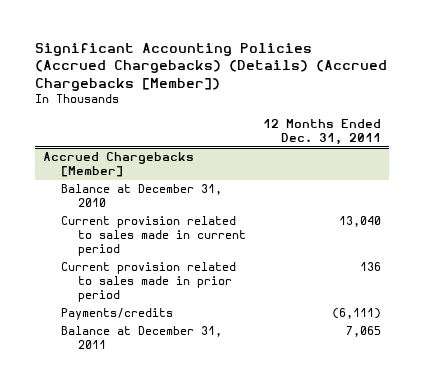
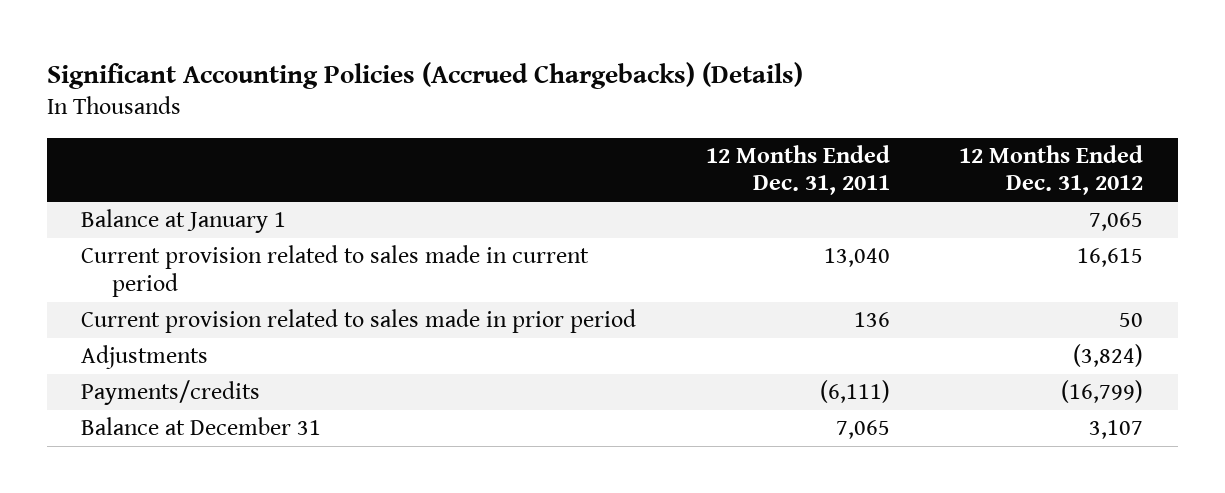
[35,42,388,92] Significant Accounting Policies (Accrued Chargebacks) (Details) (Accrued Chargebacks [Member]) -> [46,61,803,89] Significant Accounting Policies (Accrued Chargebacks) (Details)
none -> [959,144,1144,196] 12 Months Ended Dec. 31, 2012
[43,152,195,178] Accrued Chargebacks [Member] -> none
[60,184,222,208] Balance at December 31, 2010 -> [81,209,287,234] Balance at January 1
none -> [81,345,209,370] Adjustments
[60,326,222,350] Balance at December 31, 2011 -> [81,417,322,436] Balance at December 31

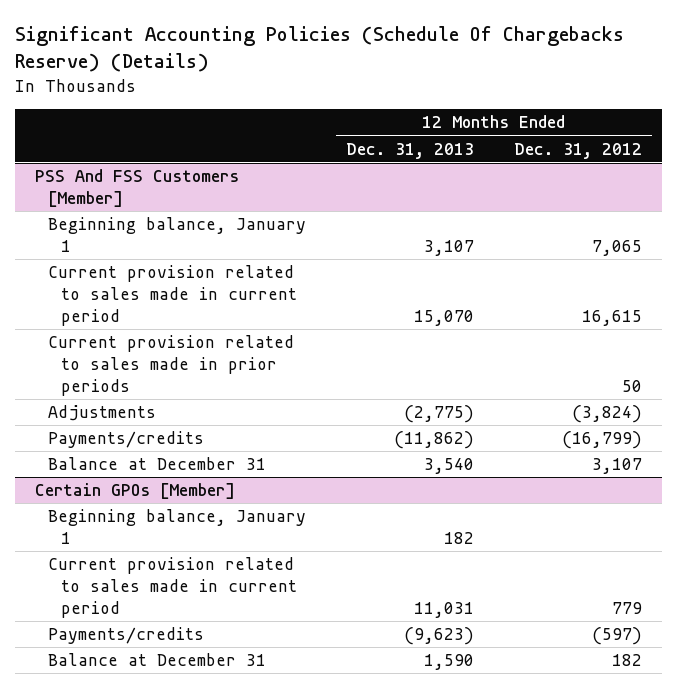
[46,61,803,89] Significant Accounting Policies (Accrued Chargebacks) (Details) -> [14,26,624,73] Significant Accounting Policies (Schedule Of Chargebacks Reserve) (Details)
[705,144,890,196] 12 Months Ended Dec. 31, 2011 -> none
none -> [345,142,474,159] Dec. 31, 2013
none -> [34,169,239,208] PSS And FSS Customers [Member]
[81,209,287,234] Balance at January 1 -> [47,217,306,253] Beginning balance, January 1
[81,309,637,334] Current provision related to sales made in prior period -> [47,335,294,397] Current provision related to sales made in prior periods
none -> [34,483,235,500] Certain GPOs [Member]
none -> [47,509,306,545] Beginning balance, January 1
none -> [47,557,298,619] Current provision related to sales made in current period
none -> [47,627,204,645] Payments/credits
none -> [47,653,266,667] Balance at December 31

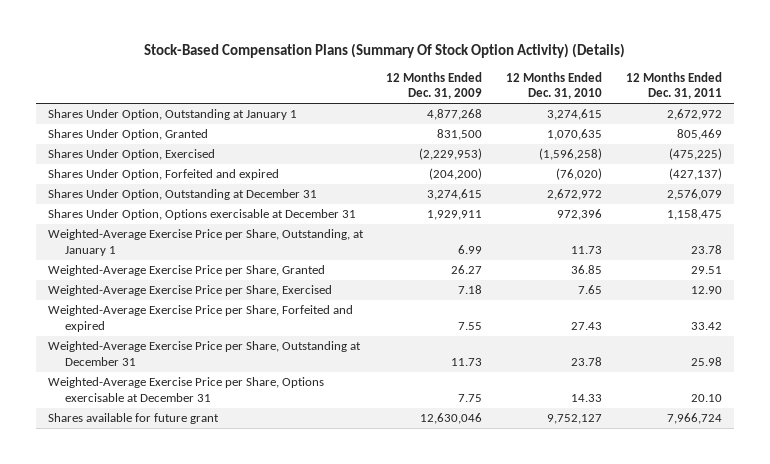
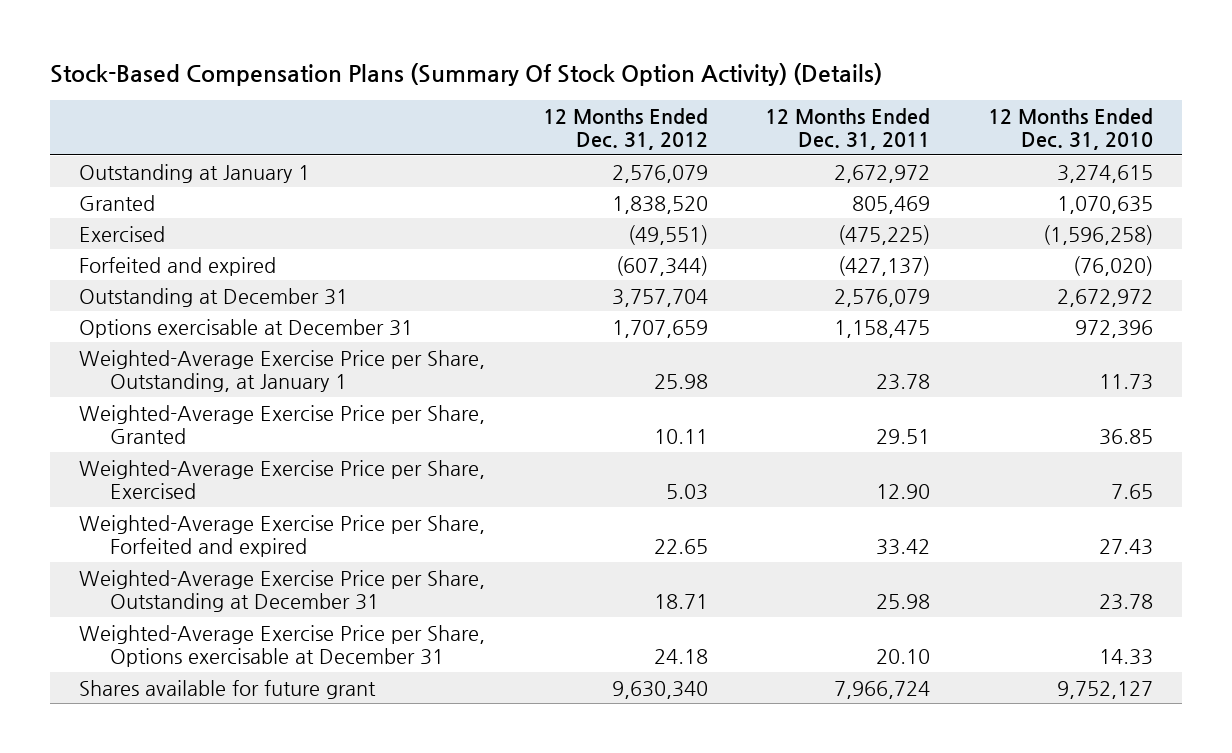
[386,71,483,100] 12 Months Ended Dec. 31, 2009 -> none
none -> [542,107,708,151] 12 Months Ended Dec. 31, 2012
[47,109,297,121] Shares Under Option, Outstanding at January 1 -> [78,163,310,183] Outstanding at January 1
[47,129,208,141] Shares Under Option, Granted -> [78,194,155,211] Granted
[47,149,215,161] Shares Under Option, Exercised -> [78,225,165,242] Exercised
[47,169,279,181] Shares Under Option, Forfeited and expired -> [78,256,276,276] Forfeited and expired
[47,189,317,201] Shares Under Option, Outstanding at December 31 -> [78,287,348,307] Outstanding at December 31
[47,209,356,221] Shares Under Option, Options exercisable at December 31 -> [78,318,413,338] Options exercisable at December 31

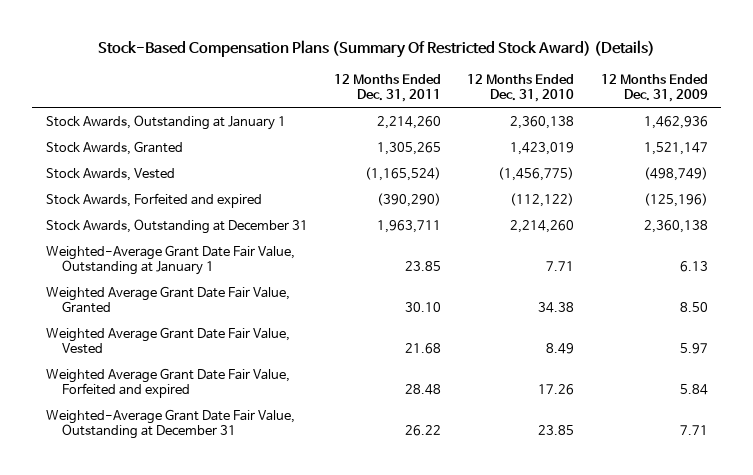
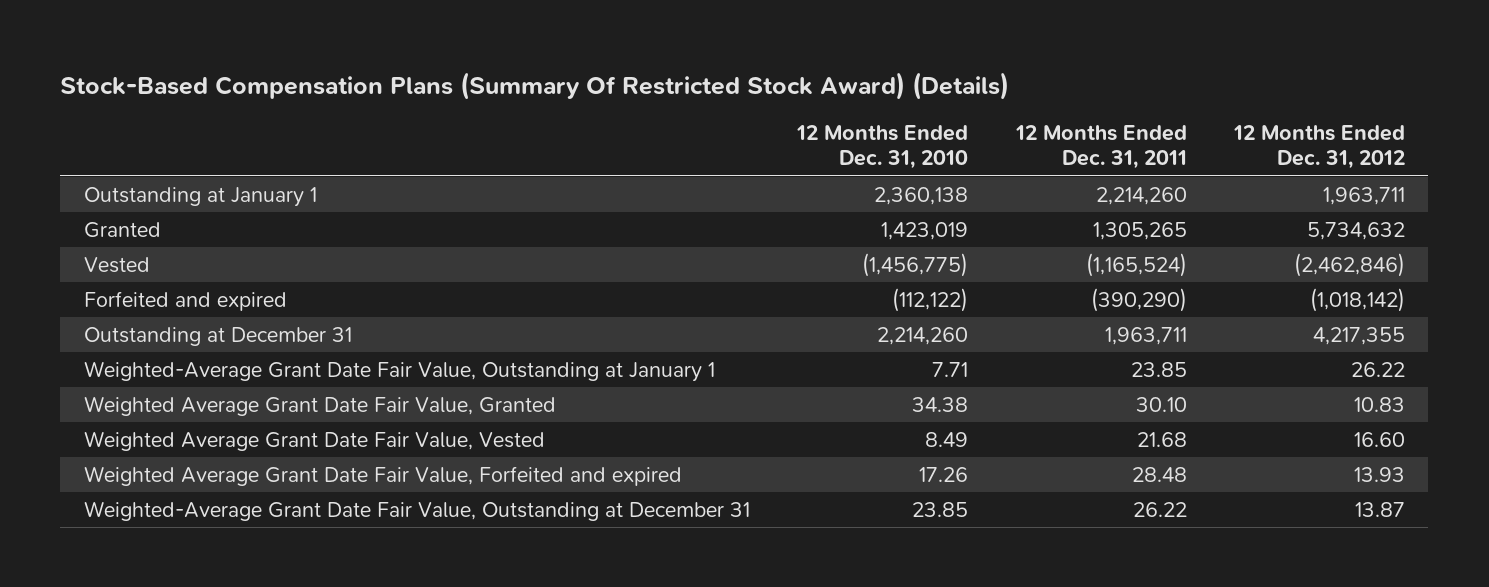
[600,73,708,103] 12 Months Ended Dec. 31, 2009 -> none
none -> [1232,125,1405,170] 12 Months Ended Dec. 31, 2012
[45,114,286,130] Stock Awards, Outstanding at January 1 -> [83,186,317,207] Outstanding at January 1
[45,140,183,155] Stock Awards, Granted -> [83,221,161,238] Granted
[45,167,175,181] Stock Awards, Vested -> [83,256,150,273] Vested
[45,192,262,208] Stock Awards, Forfeited and expired -> [83,290,287,311] Forfeited and expired
[45,218,308,234] Stock Awards, Outstanding at December 31 -> [83,326,352,346] Outstanding at December 31

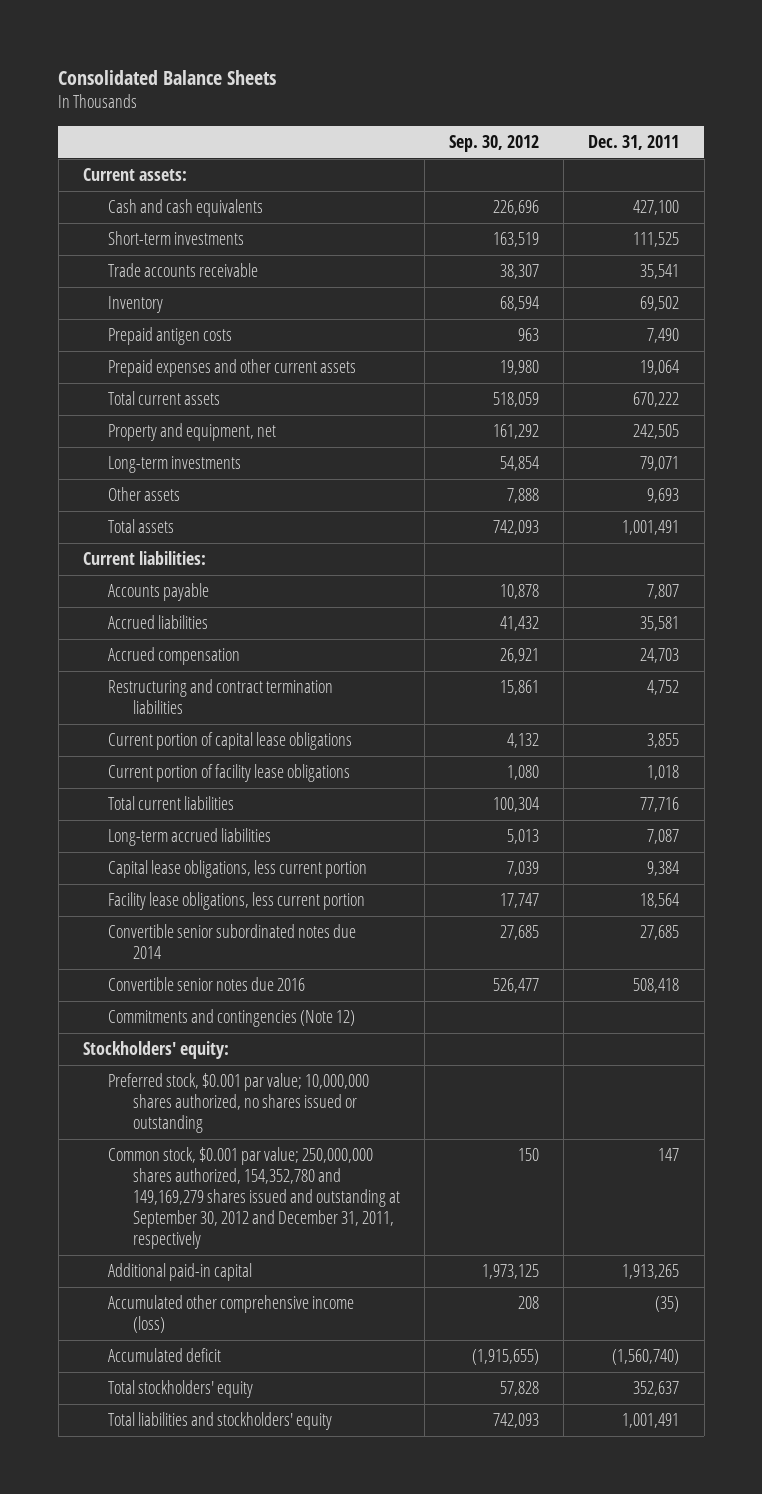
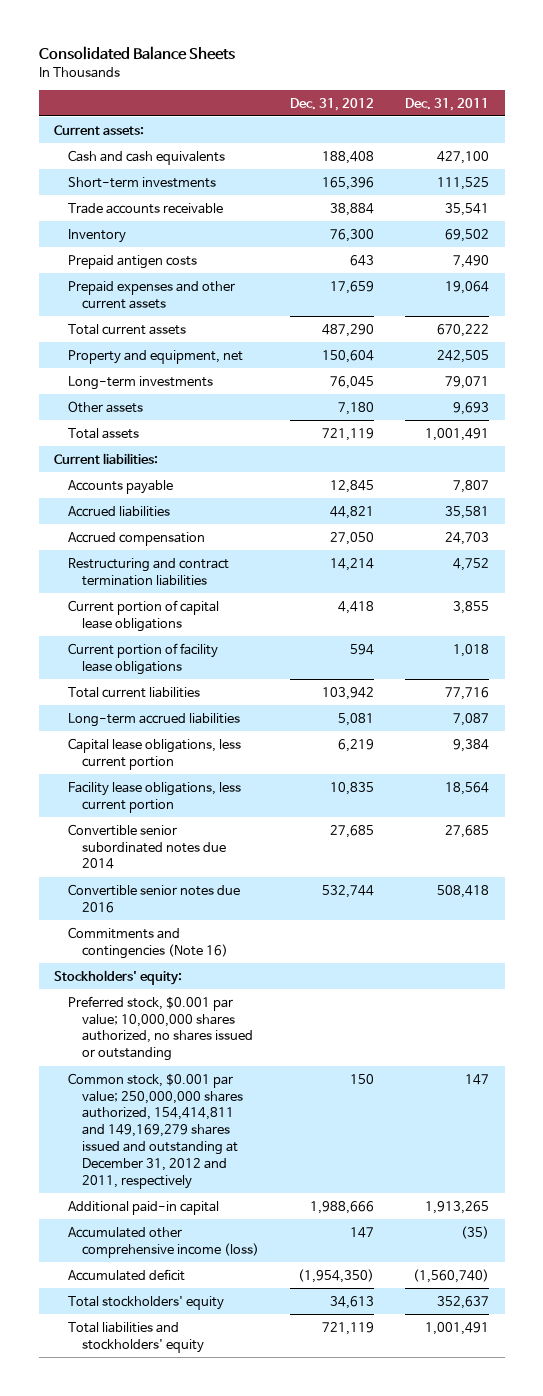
[449,134,540,152] Sep. 30, 2012 -> none
none -> [289,97,374,111] Dec. 31, 2012
[107,1009,355,1028] Commitments and contingencies (Note 12) -> [67,926,228,959] Commitments and contingencies (Note 16)
[107,1147,400,1250] Common stock, $0.001 par value; 250,000,000 shares authorized, 154,352,780 and 149,169,279 shares issued and outstanding at September 30, 2012 and December 31, 2011, respectively -> [67,1072,243,1190] Common stock, $0.001 par value; 250,000,000 shares authorized, 154,414,811 and 149,169,279 shares issued and outstanding at December 31, 2012 and 2011, respectively

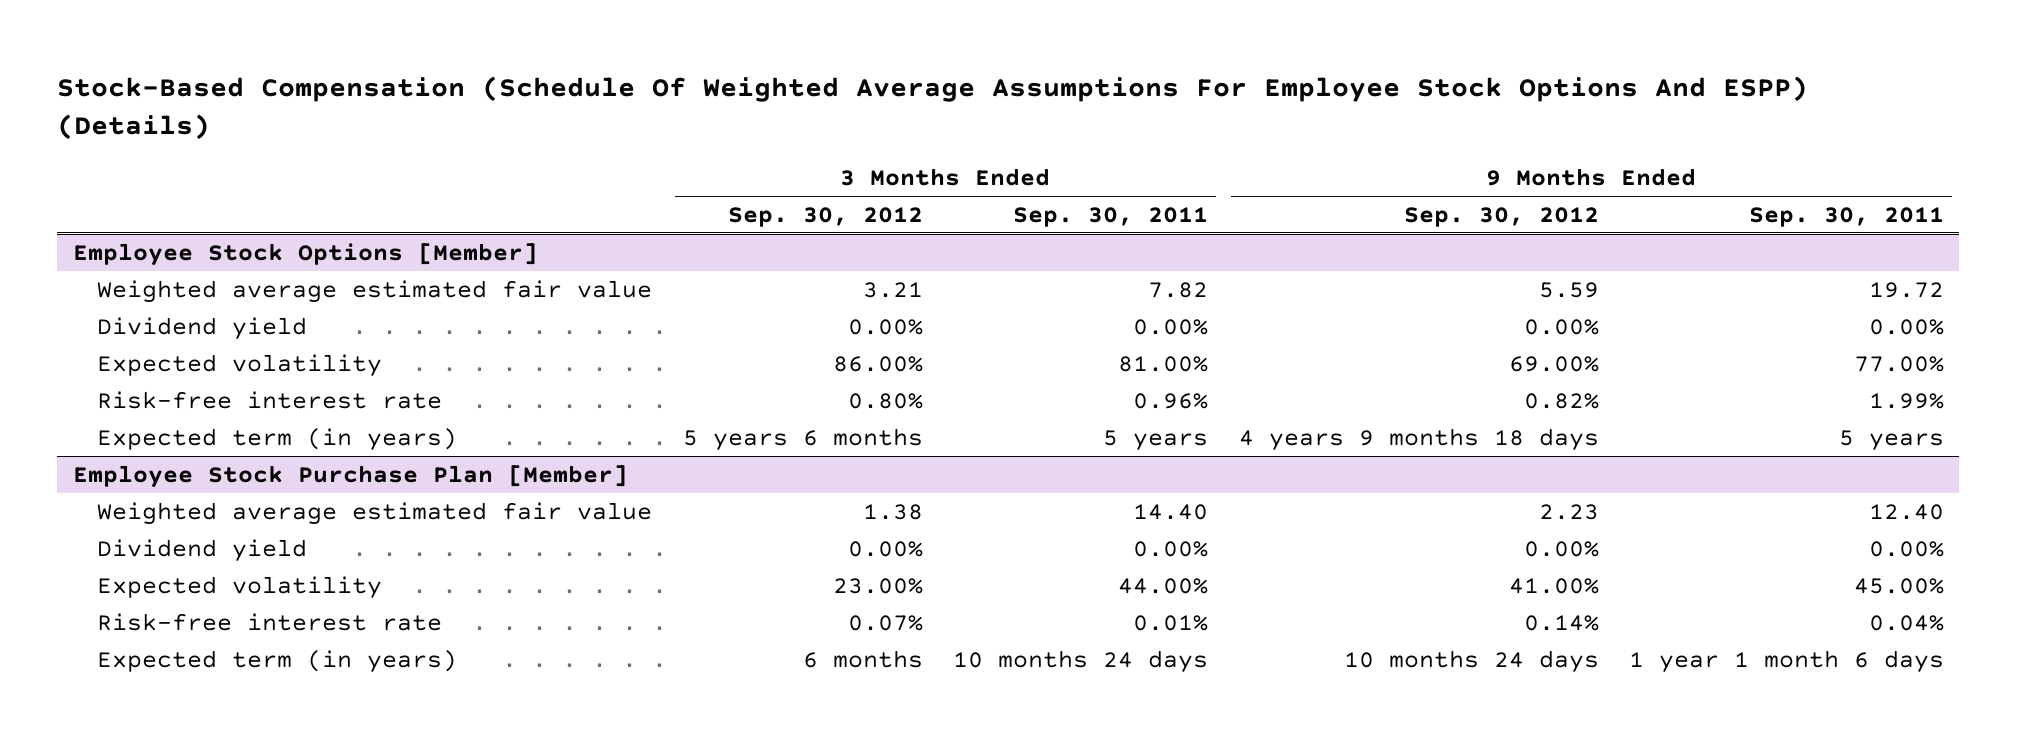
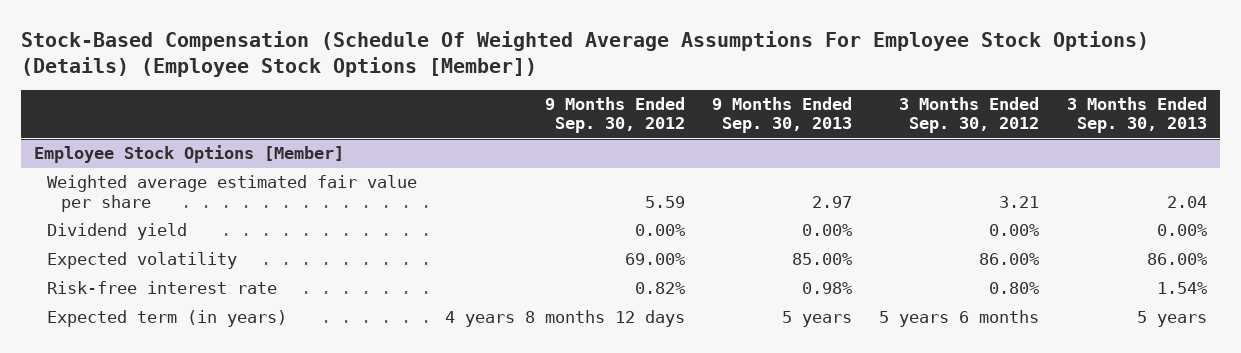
[57,75,1809,141] Stock-Based Compensation (Schedule Of Weighted Average Assumptions For Employee Stock Options And ESPP) (Details) -> [20,30,1149,77] Stock-Based Compensation (Schedule Of Weighted Average Assumptions For Employee Stock Options) (Details) (Employee Stock Options [Member])
[1013,206,1209,227] Sep. 30, 2011 -> none
[1749,206,1945,227] Sep. 30, 2011 -> none
none -> [712,96,853,134] 9 Months Ended Sep. 30, 2013
none -> [1066,96,1207,134] 3 Months Ended Sep. 30, 2013
[97,279,653,303] Weighted average estimated fair value -> [47,175,418,212] Weighted average estimated fair value per share
[72,464,628,488] Employee Stock Purchase Plan [Member] -> none
[97,501,653,525] Weighted average estimated fair value -> none
[97,538,308,562] Dividend yield -> none
[97,575,383,599] Expected volatility -> none
[97,612,443,631] Risk-free interest rate -> none
[97,649,458,673] Expected term (in years) -> none
[1238,427,1599,451] 4 years 9 months 18 days -> [444,310,685,328] 4 years 8 months 12 days

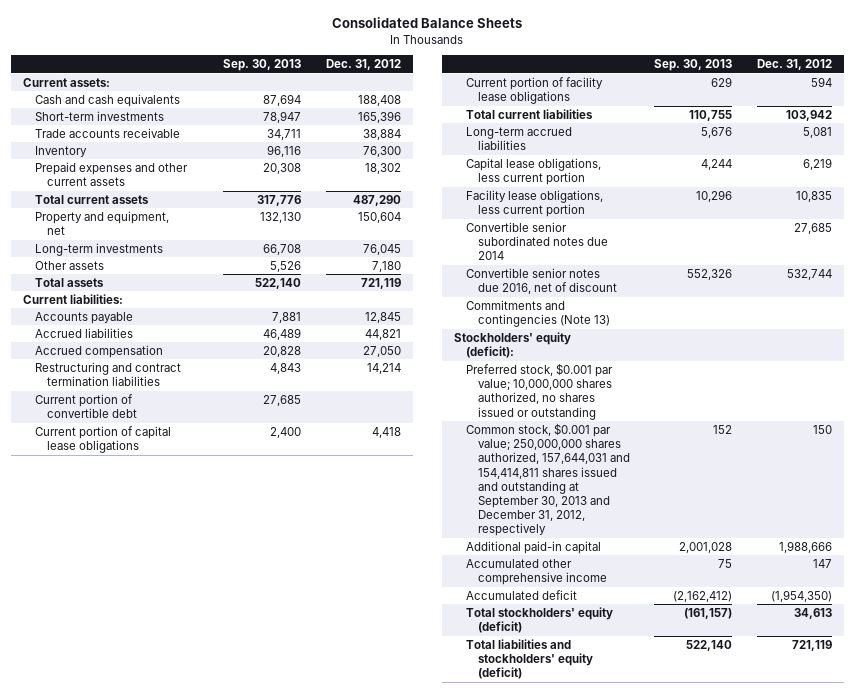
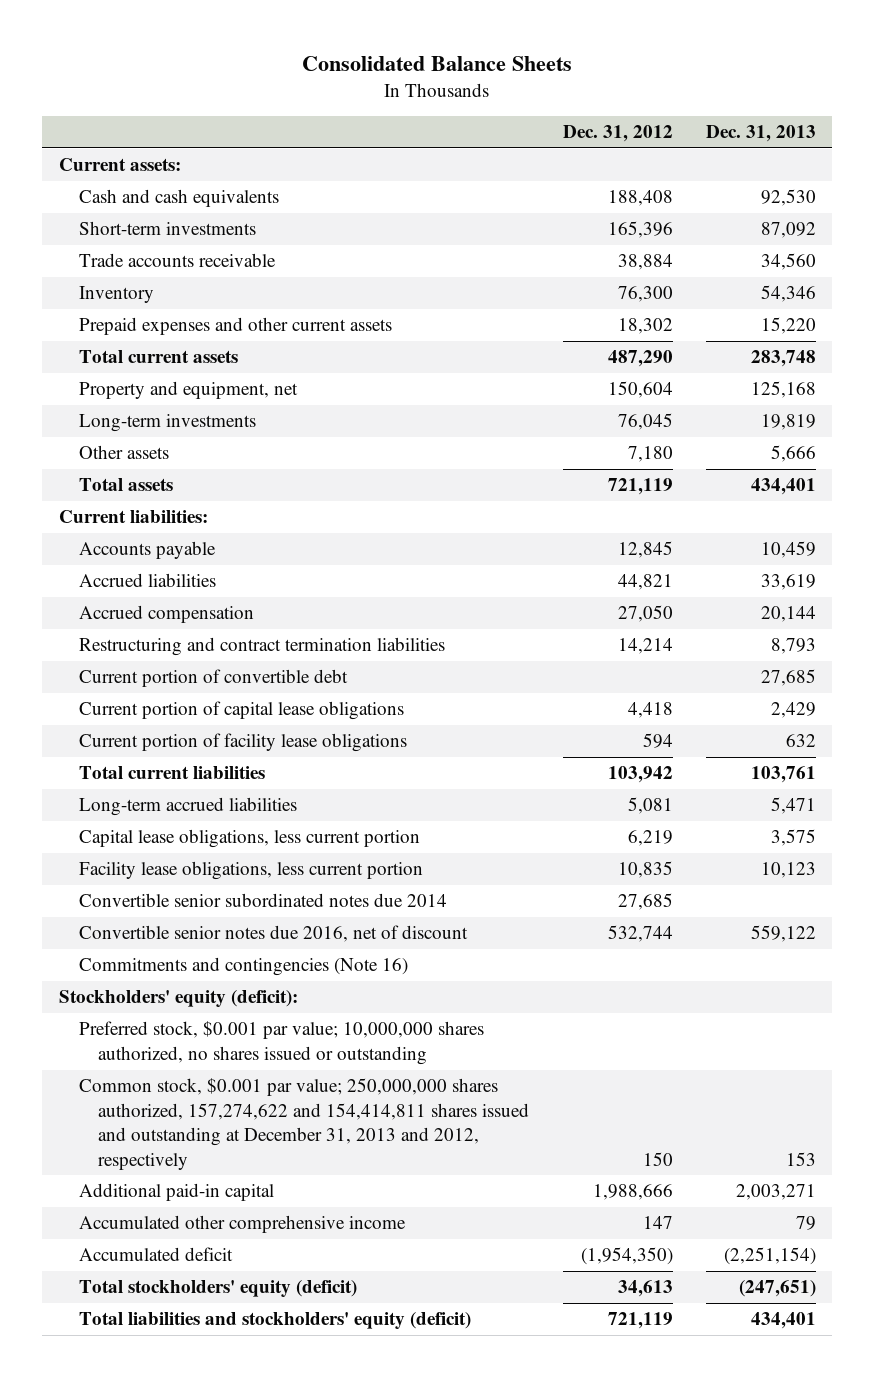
[223,59,302,72] Sep. 30, 2013 -> none
none -> [705,125,816,143] Dec. 31, 2013
[465,299,611,328] Commitments and contingencies (Note 13) -> [78,957,408,977] Commitments and contingencies (Note 16)
[465,422,631,537] Common stock, $0.001 par value; 250,000,000 shares authorized, 157,644,031 and 154,414,811 shares issued and outstanding at September 30, 2013 and December 31, 2012, respectively -> [78,1078,530,1170] Common stock, $0.001 par value; 250,000,000 shares authorized, 157,274,622 and 154,414,811 shares issued and outstanding at December 31, 2013 and 2012, respectively

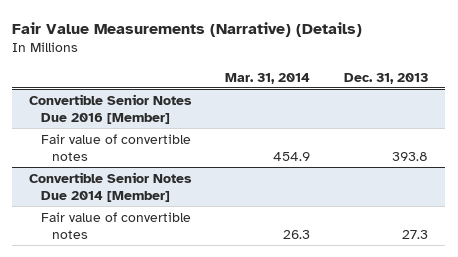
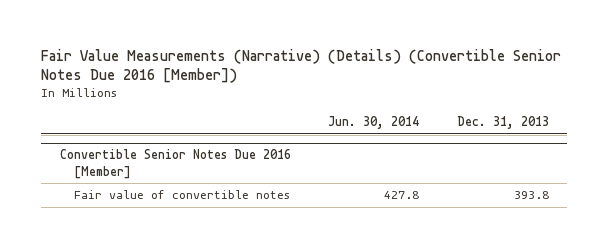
[12,21,363,37] Fair Value Measurements (Narrative) (Details) -> [41,48,562,84] Fair Value Measurements (Narrative) (Details) (Convertible Senior Notes Due 2016 [Member])
[225,72,311,84] Mar. 31, 2014 -> none
none -> [328,115,420,129] Jun. 30, 2014
[29,171,193,203] Convertible Senior Notes Due 2014 [Member] -> none
[40,211,191,240] Fair value of convertible notes -> none

